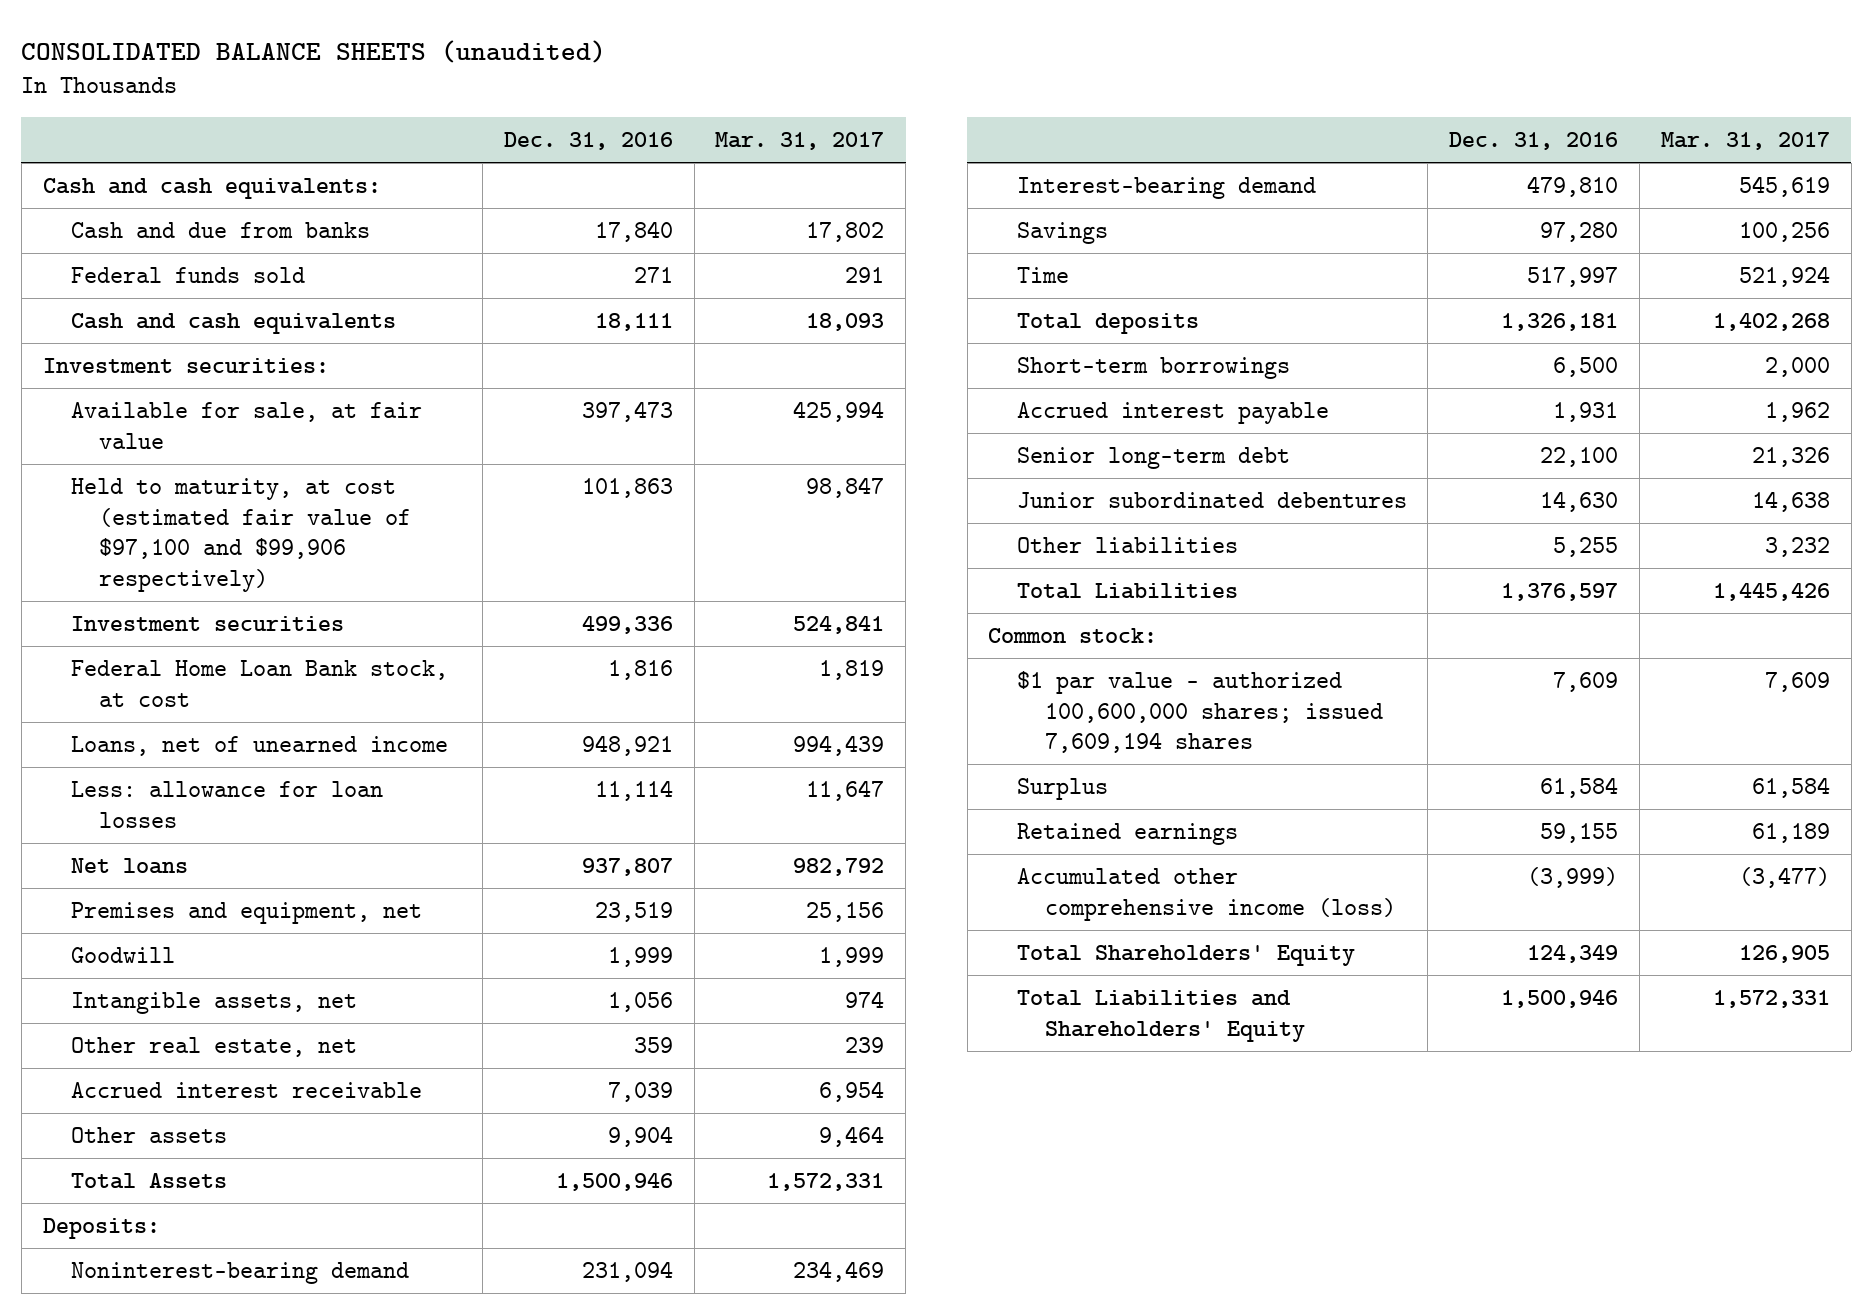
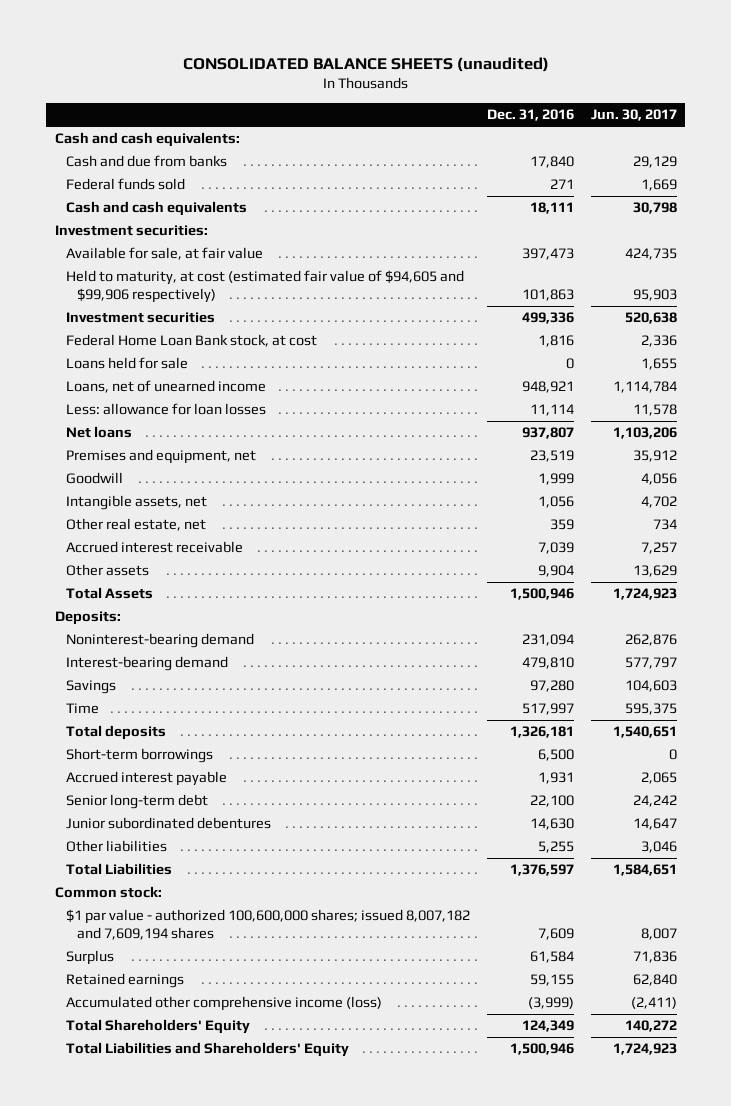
[715,132,885,151] Mar. 31, 2017 -> none
none -> [590,109,677,122] Jun. 30, 2017
[70,478,412,592] Held to maturity, at cost (estimated fair value of $97,100 and $99,906 respectively) -> [65,270,464,303] Held to maturity, at cost (estimated fair value of $94,605 and $99,906 respectively)
none -> [65,357,188,370] Loans held for sale
[1016,671,1383,754] $1 par value - authorized 100,600,000 shares; issued 7,609,194 shares -> [65,909,470,940] $1 par value - authorized 100,600,000 shares; issued 8,007,182 and 7,609,194 shares

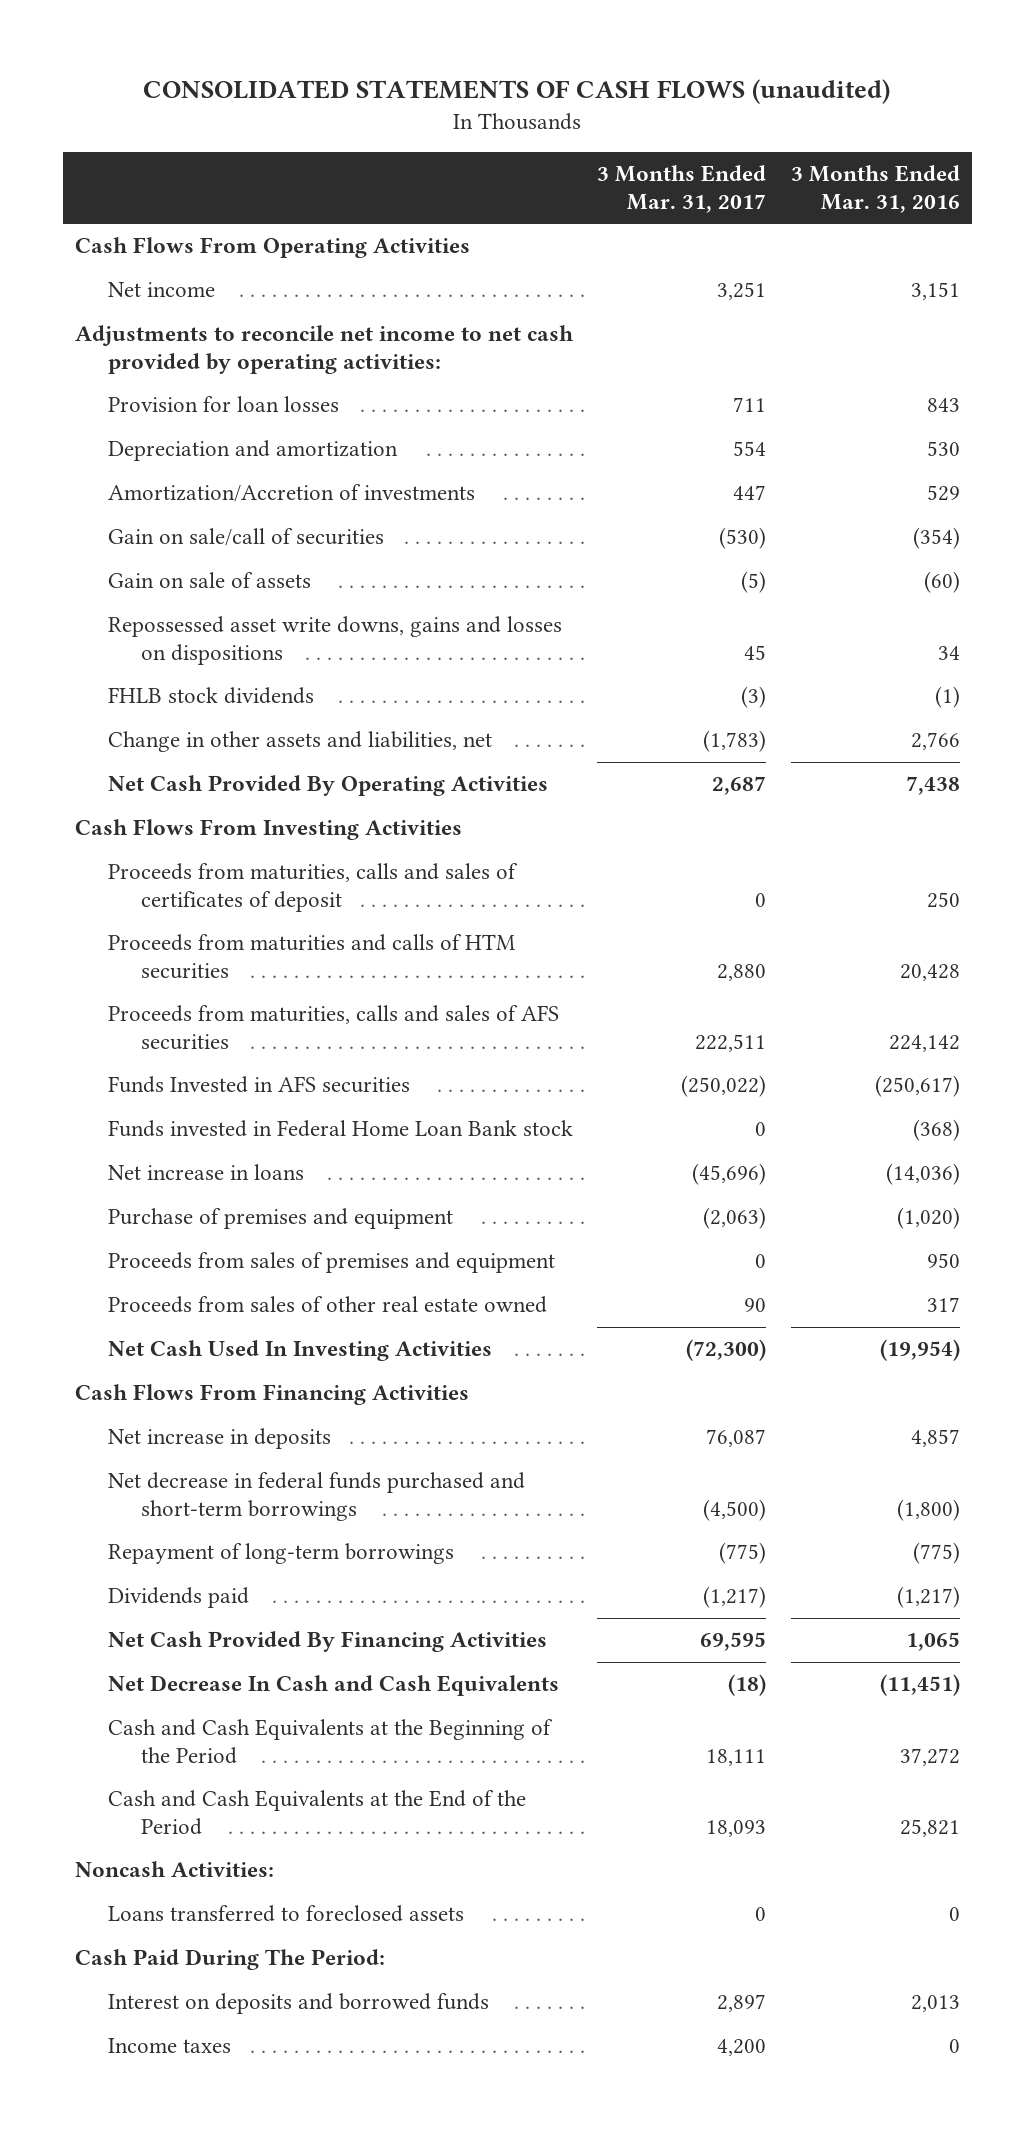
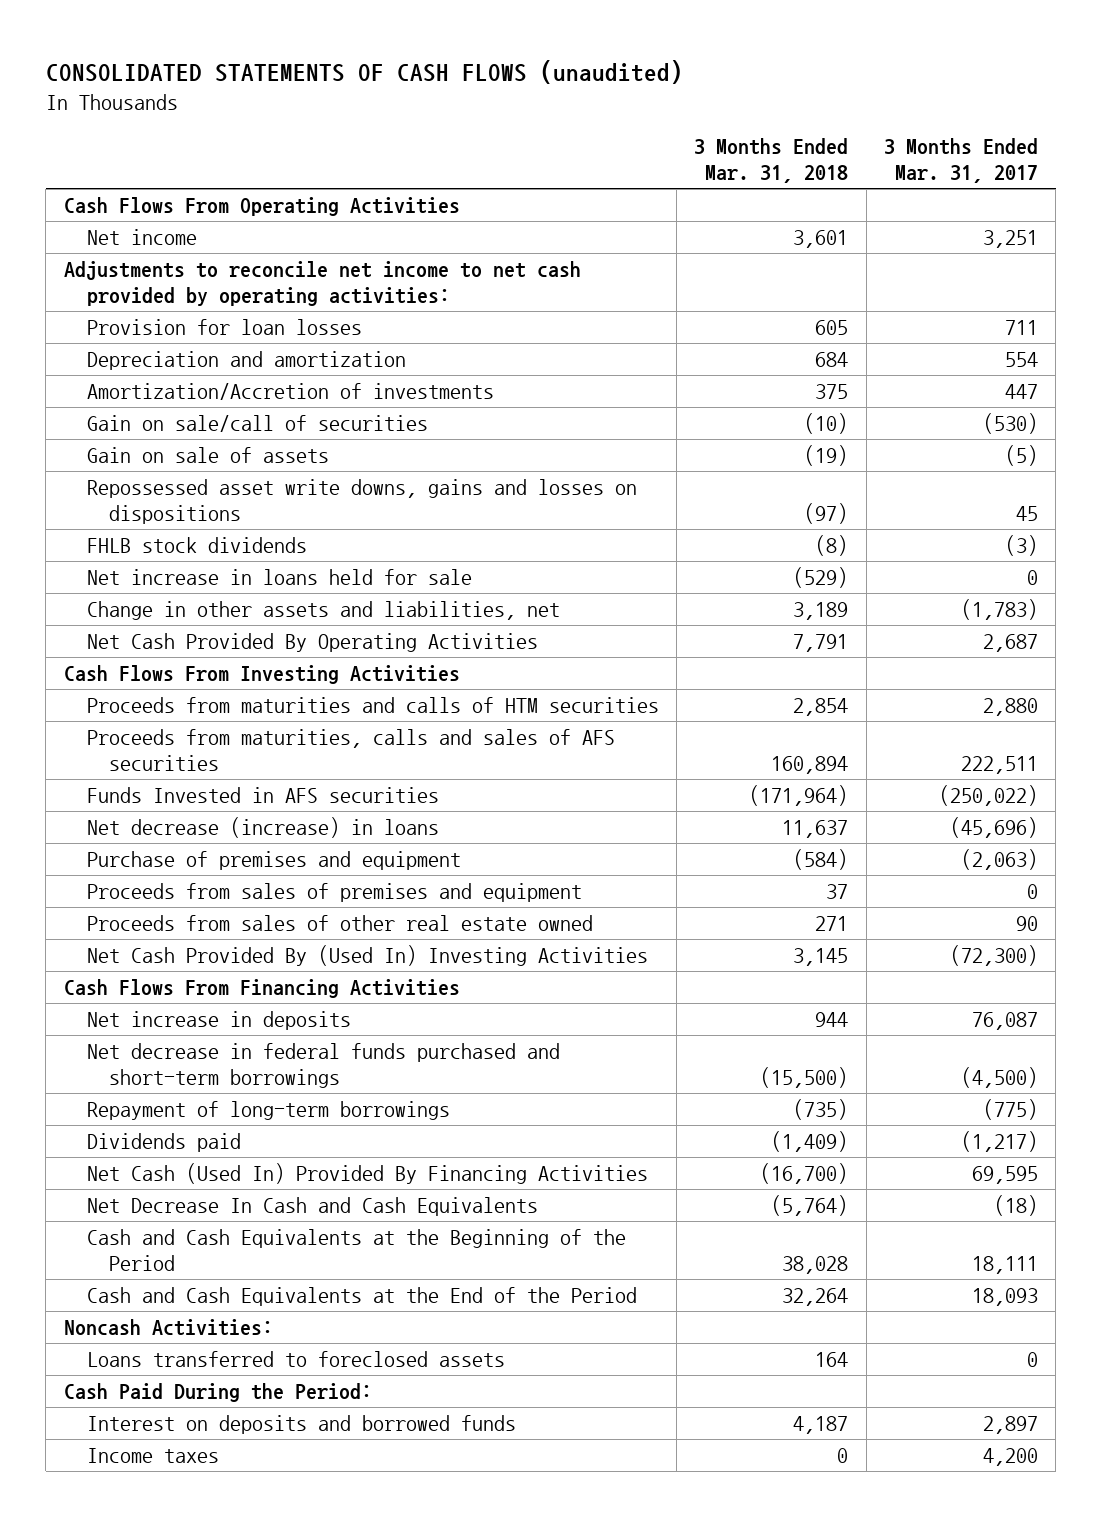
[790,165,960,213] 3 Months Ended Mar. 31, 2016 -> none
none -> [694,138,849,184] 3 Months Ended Mar. 31, 2018
none -> [86,568,472,585] Net increase in loans held for sale
[107,863,518,912] Proceeds from maturities, calls and sales of certificates of deposit -> none
[107,1120,573,1138] Funds invested in Federal Home Loan Bank stock -> none
[107,1164,304,1181] Net increase in loans -> [86,816,439,838] Net decrease (increase) in loans
[107,1340,492,1362] Net Cash Used In Investing Activities -> [86,944,648,966] Net Cash Provided By (Used In) Investing Activities
[107,1631,547,1653] Net Cash Provided By Financing Activities -> [86,1162,648,1184] Net Cash (Used In) Provided By Financing Activities
[74,1949,385,1971] Cash Paid During The Period: -> [63,1382,372,1402] Cash Paid During the Period:

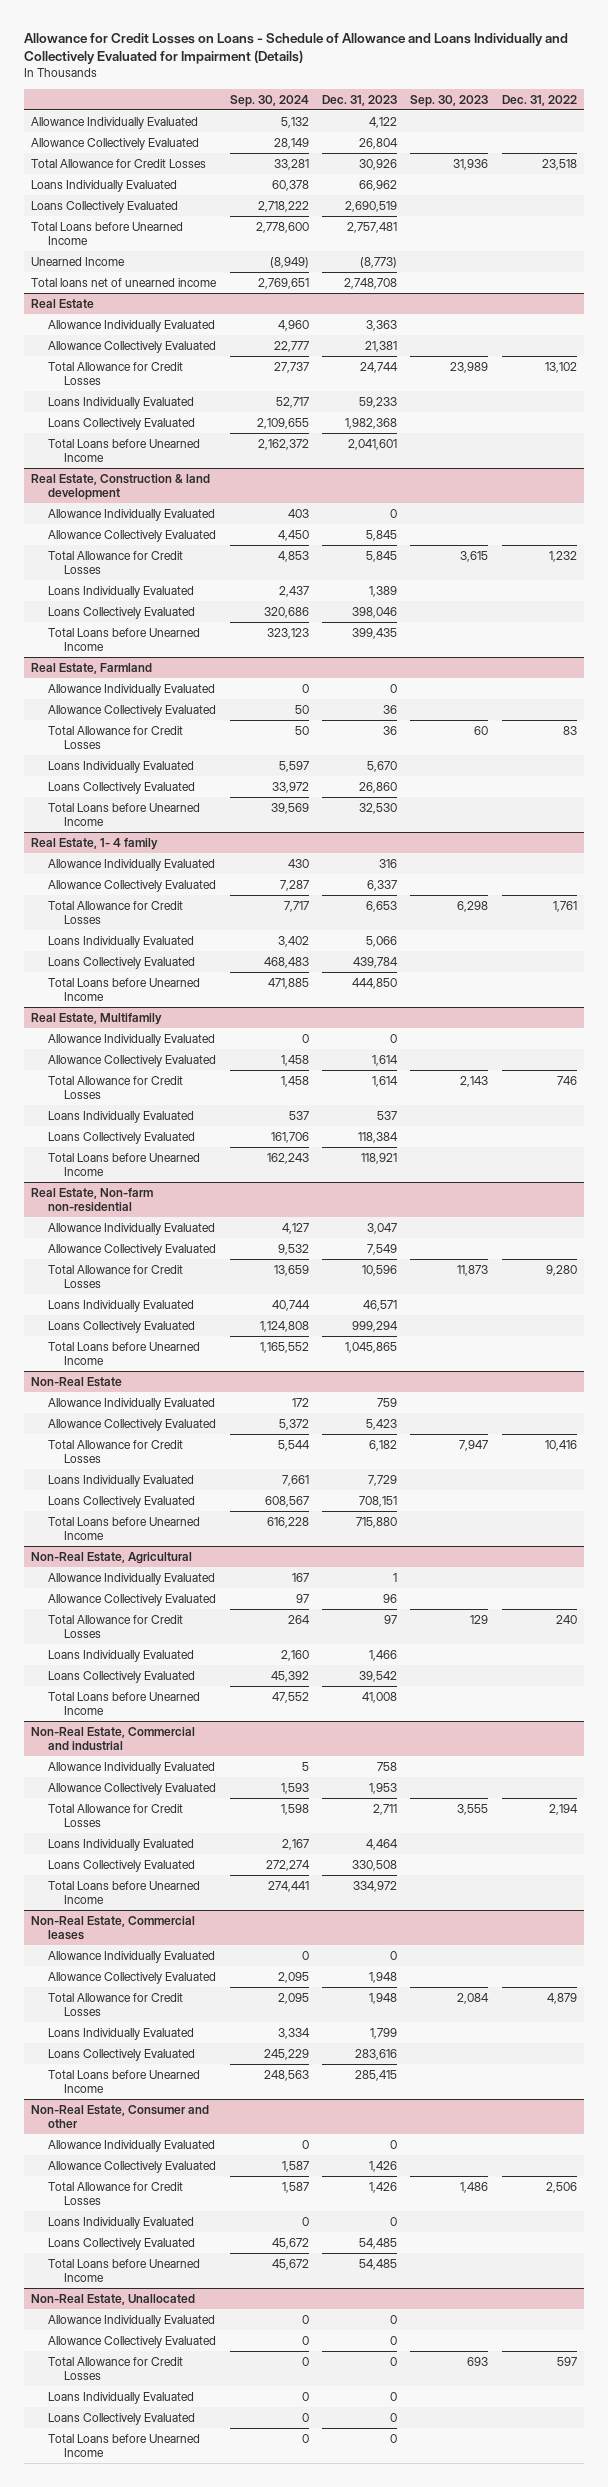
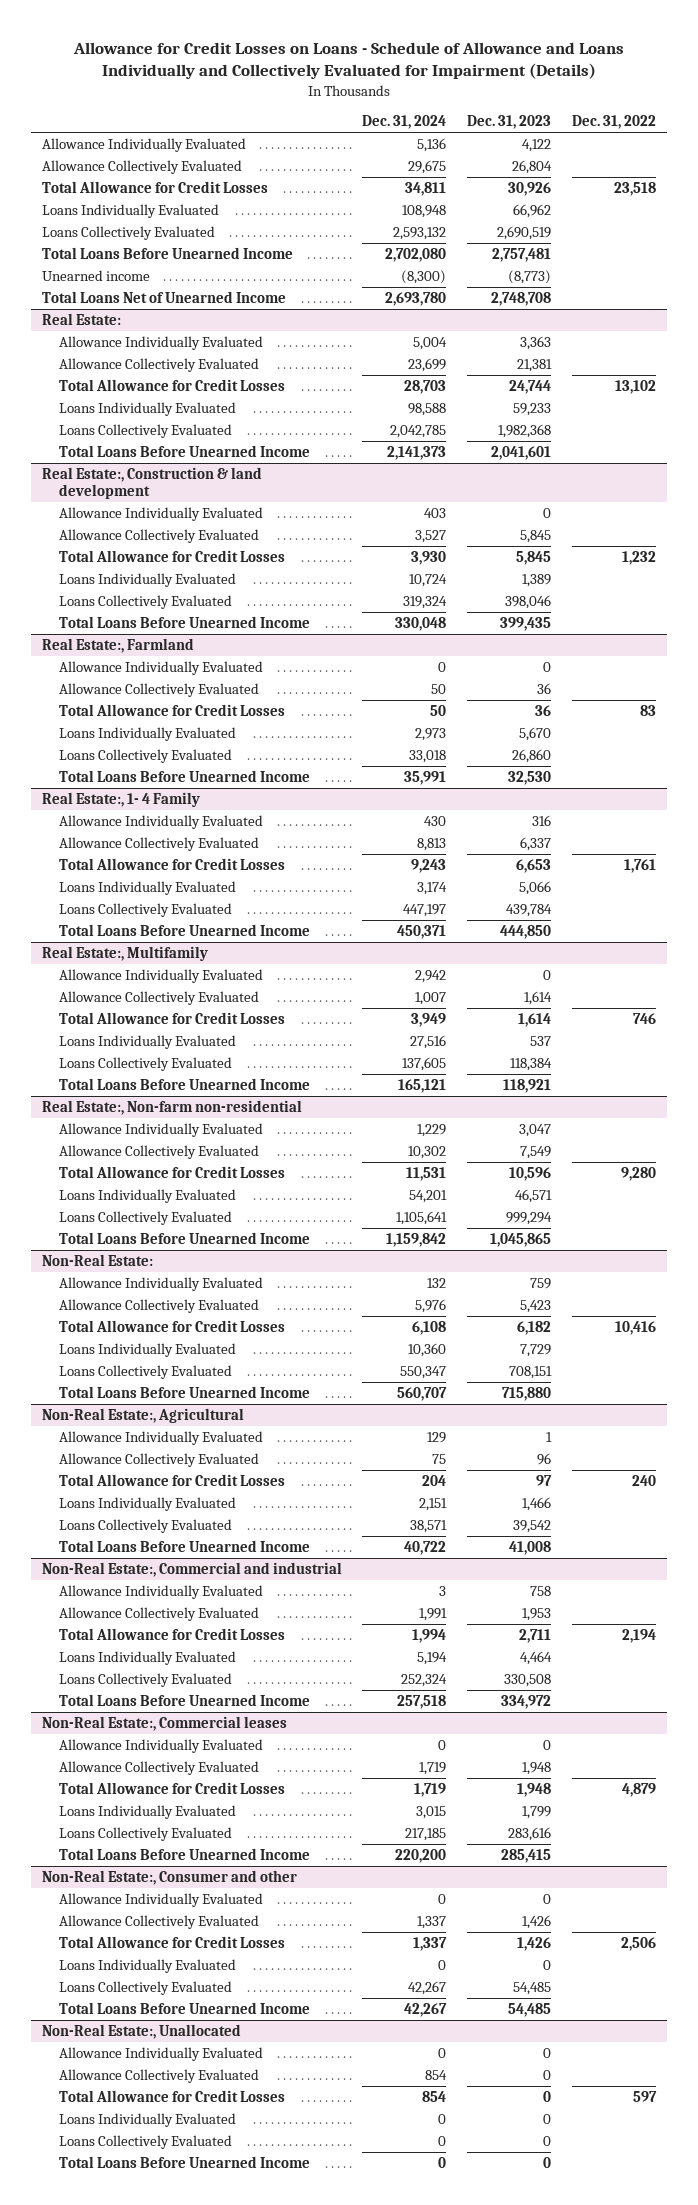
[229,94,309,107] Sep. 30, 2024 -> none
[410,94,489,107] Sep. 30, 2023 -> none
none -> [362,115,447,130] Dec. 31, 2024
[31,221,184,246] Total Loans before Unearned Income -> [41,246,293,259] Total Loans Before Unearned Income
[31,256,126,266] Unearned Income -> [41,269,150,281] Unearned income
[31,277,218,287] Total loans net of unearned income -> [41,290,286,303] Total Loans Net of Unearned Income
[31,298,95,309] Real Estate -> [41,312,121,325] Real Estate:
[47,438,200,463] Total Loans before Unearned Income -> [59,444,311,457] Total Loans Before Unearned Income
[31,473,211,501] Real Estate, Construction & land development -> [41,466,262,500] Real Estate:, Construction & land development
[47,627,200,652] Total Loans before Unearned Income -> [59,615,311,628] Total Loans Before Unearned Income
[31,662,153,674] Real Estate, Farmland -> [41,637,194,653] Real Estate:, Farmland
[47,802,200,827] Total Loans before Unearned Income -> [59,769,311,782] Total Loans Before Unearned Income
[31,837,159,850] Real Estate, 1- 4 family -> [41,791,200,807] Real Estate:, 1- 4 Family
[47,977,200,1002] Total Loans before Unearned Income -> [59,923,311,936] Total Loans Before Unearned Income
[31,1012,163,1025] Real Estate, Multifamily -> [41,945,208,961] Real Estate:, Multifamily
[47,1152,200,1177] Total Loans before Unearned Income -> [59,1077,311,1090] Total Loans Before Unearned Income
[31,1187,154,1213] Real Estate, Non-farm non-residential -> [41,1099,302,1115] Real Estate:, Non-farm non-residential
[47,1341,200,1366] Total Loans before Unearned Income -> [59,1231,311,1244] Total Loans Before Unearned Income
[31,1376,123,1387] Non-Real Estate -> [41,1253,153,1266] Non-Real Estate:
[47,1516,200,1541] Total Loans before Unearned Income -> [59,1385,311,1398] Total Loans Before Unearned Income
[31,1551,193,1564] Non-Real Estate, Agricultural -> [41,1407,244,1423] Non-Real Estate:, Agricultural
[47,1691,200,1716] Total Loans before Unearned Income -> [59,1539,311,1552] Total Loans Before Unearned Income
[31,1726,196,1752] Non-Real Estate, Commercial and industrial -> [41,1561,342,1577] Non-Real Estate:, Commercial and industrial
[47,1880,200,1905] Total Loans before Unearned Income -> [59,1693,311,1706] Total Loans Before Unearned Income
[31,1915,196,1941] Non-Real Estate, Commercial leases -> [41,1715,287,1731] Non-Real Estate:, Commercial leases
[47,2069,200,2094] Total Loans before Unearned Income -> [59,1847,311,1860] Total Loans Before Unearned Income
[31,2104,210,2129] Non-Real Estate, Consumer and other -> [41,1869,297,1885] Non-Real Estate:, Consumer and other
[47,2258,200,2283] Total Loans before Unearned Income -> [59,2001,311,2014] Total Loans Before Unearned Income
[31,2293,196,2305] Non-Real Estate, Unallocated -> [41,2023,241,2039] Non-Real Estate:, Unallocated
[47,2433,200,2458] Total Loans before Unearned Income -> [59,2155,311,2168] Total Loans Before Unearned Income

